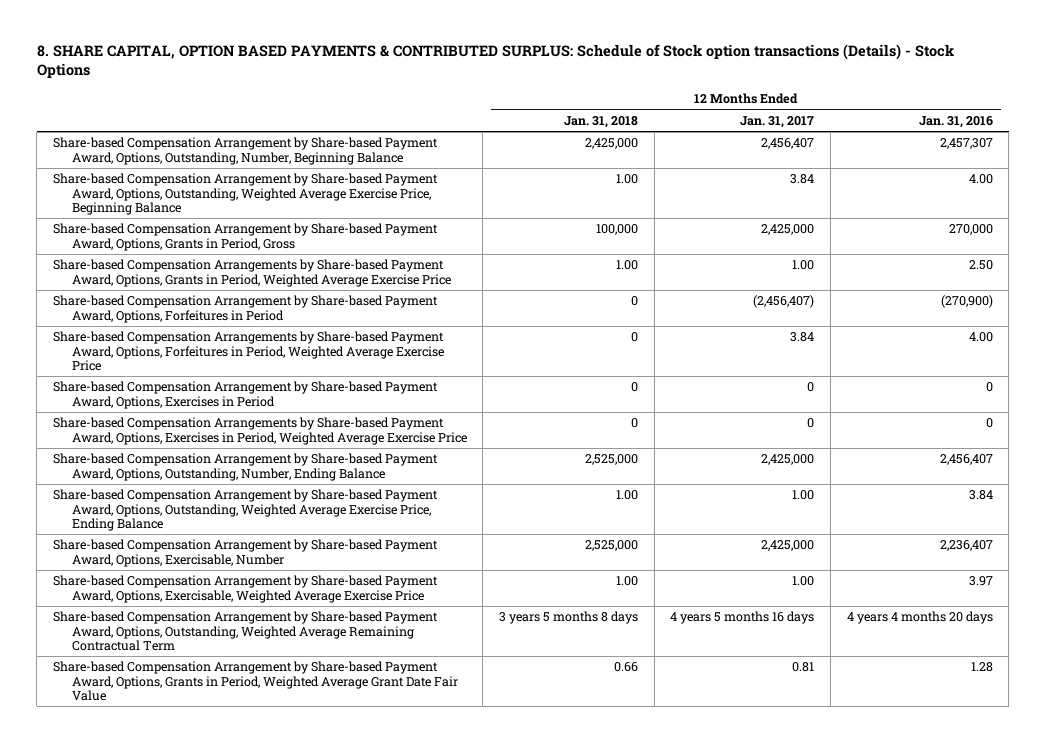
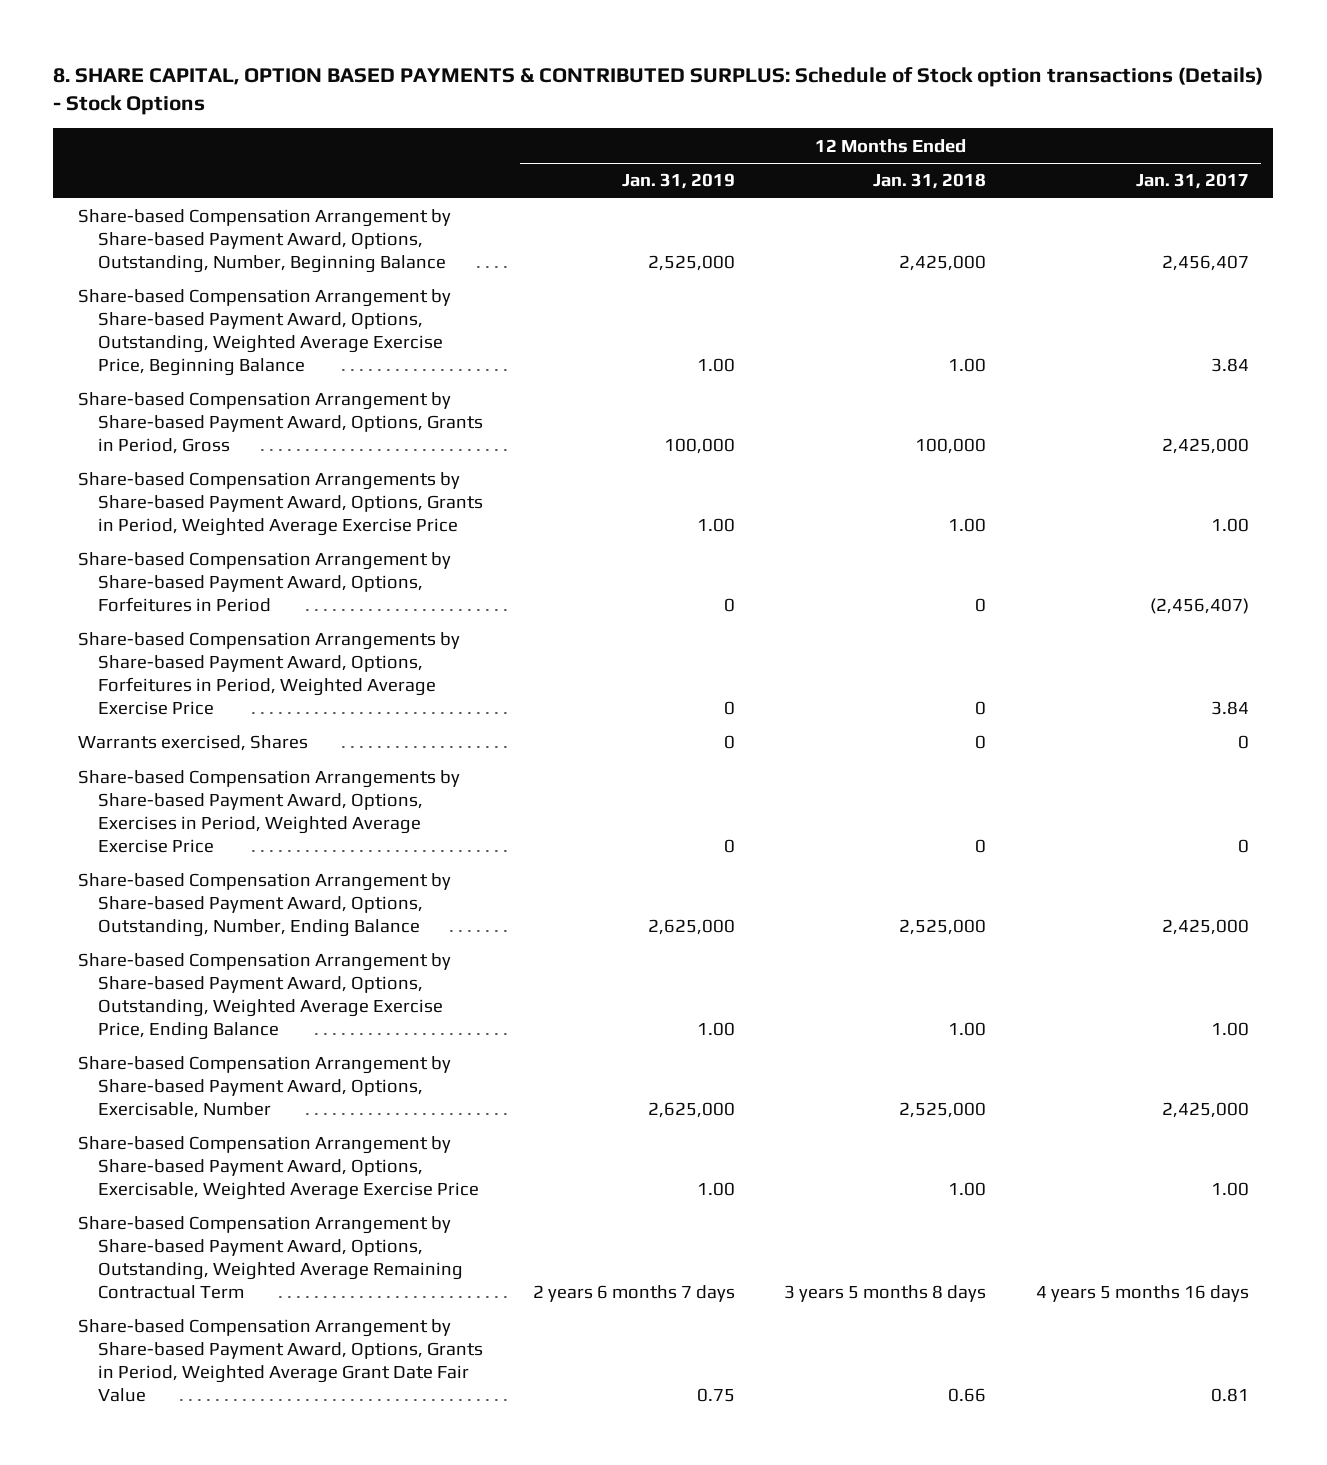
[918,115,993,128] Jan. 31, 2016 -> none
none -> [621,173,735,190] Jan. 31, 2019
[53,381,439,409] Share-based Compensation Arrangement by Share-based Payment Award, Options, Exercises in Period -> [78,735,309,752] Warrants exercised, Shares

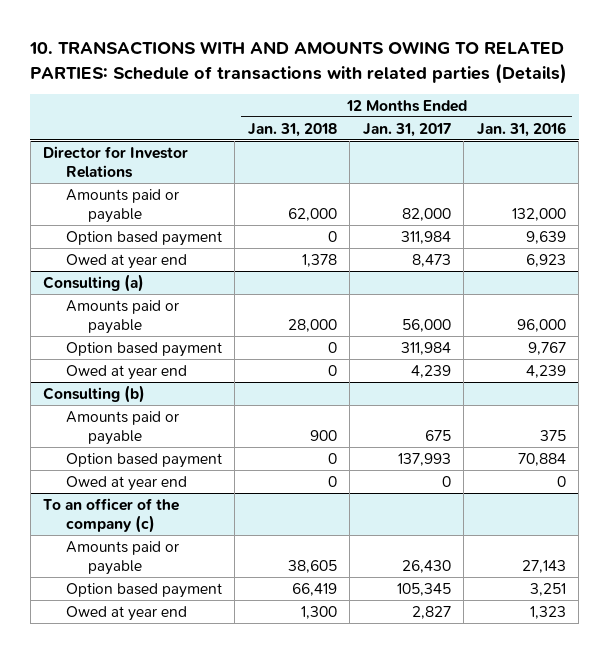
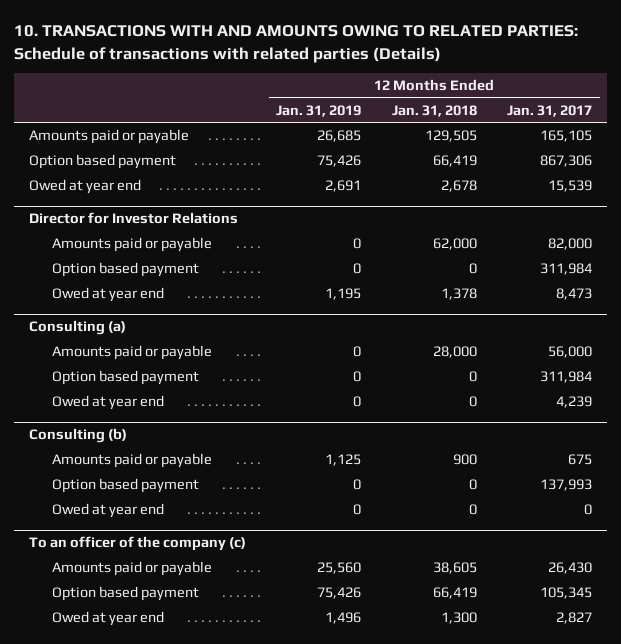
[476,121,566,137] Jan. 31, 2016 -> none
none -> [276,104,362,117] Jan. 31, 2019
none -> [29,128,190,144] Amounts paid or payable
none -> [29,153,177,169] Option based payment
none -> [29,178,142,194] Owed at year end

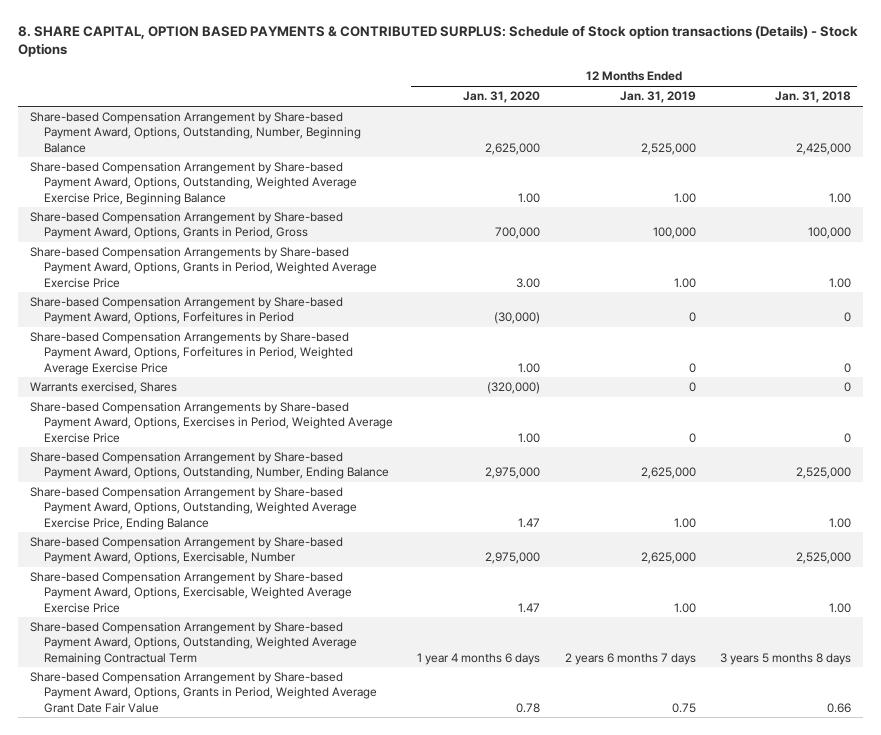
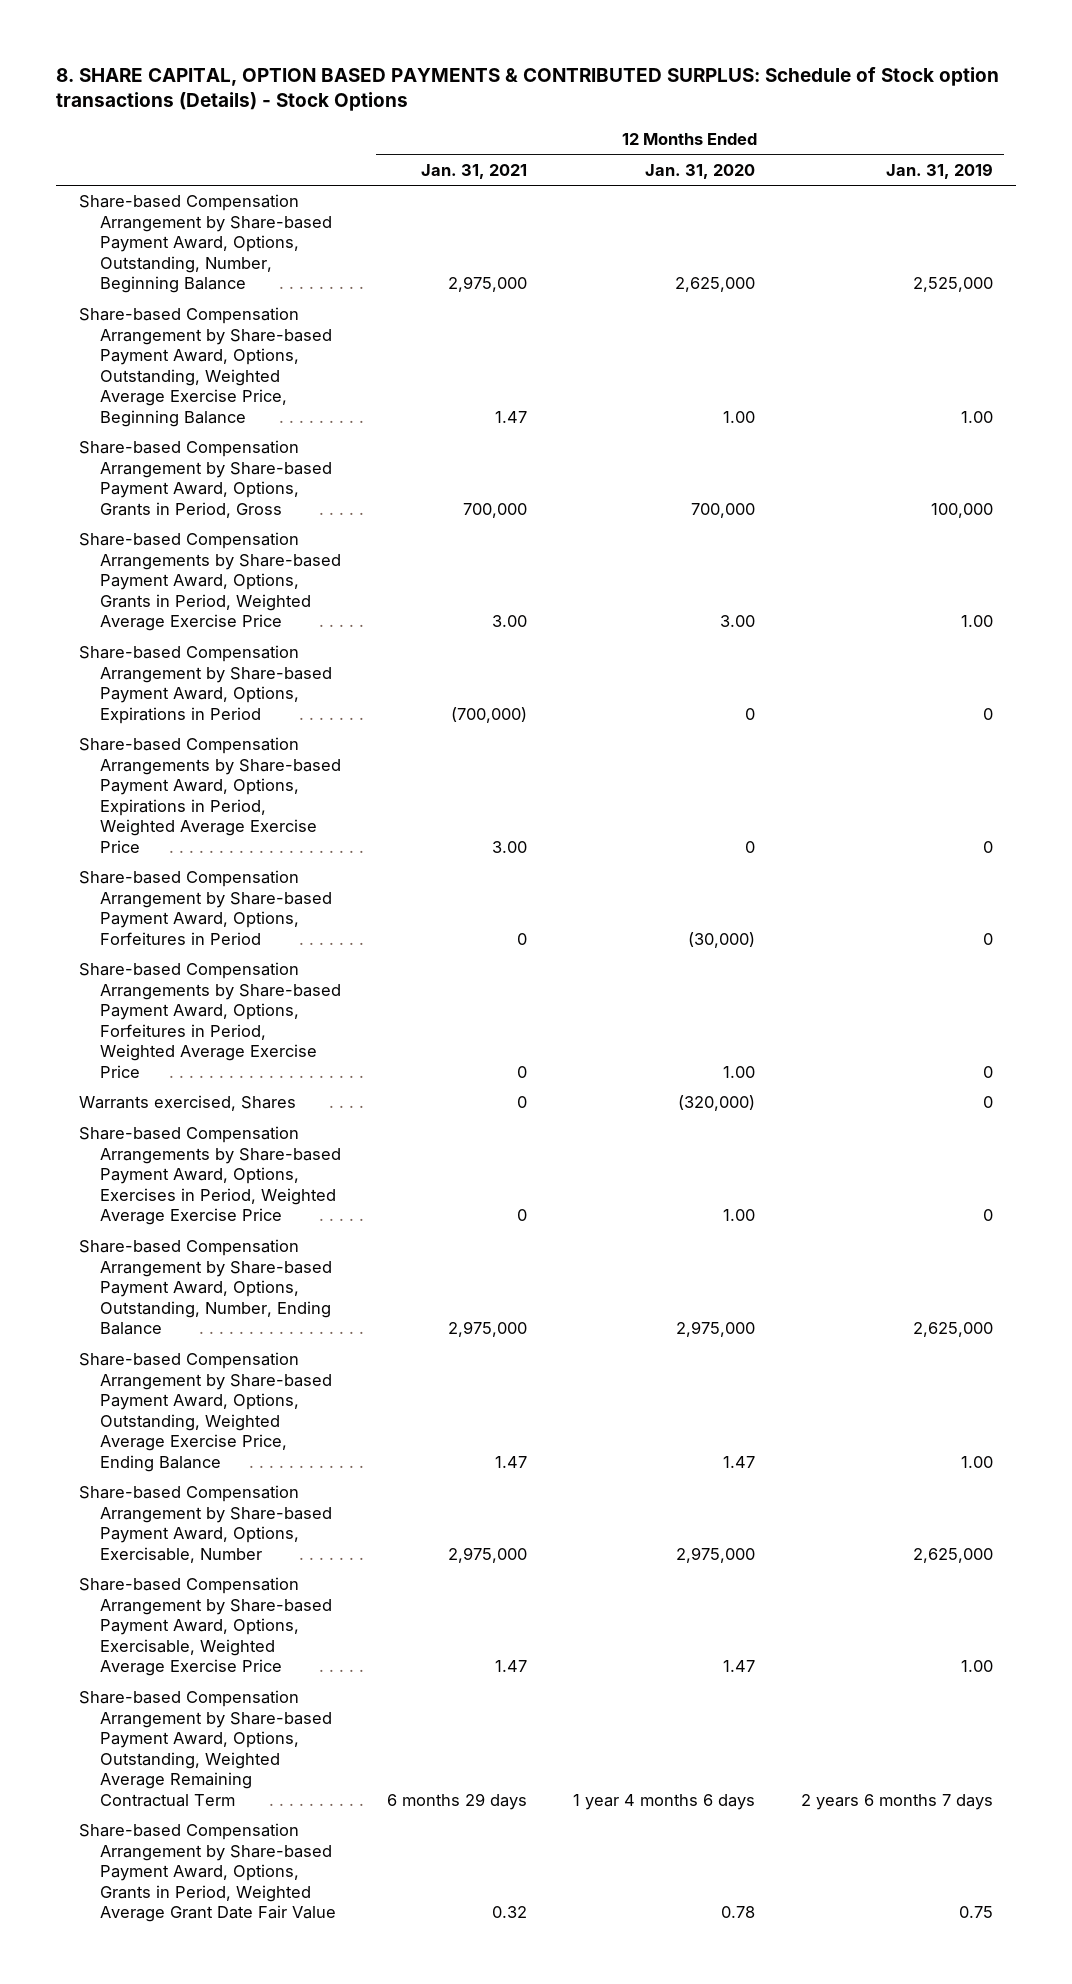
[774,91,851,104] Jan. 31, 2018 -> none
none -> [420,163,527,179] Jan. 31, 2021
none -> [79,645,333,724] Share-based Compensation Arrangement by Share-based Payment Award, Options, Expirations in Period
none -> [79,737,342,853] Share-based Compensation Arrangements by Share-based Payment Award, Options, Expirations in Period, Weighted Average Exercise Price

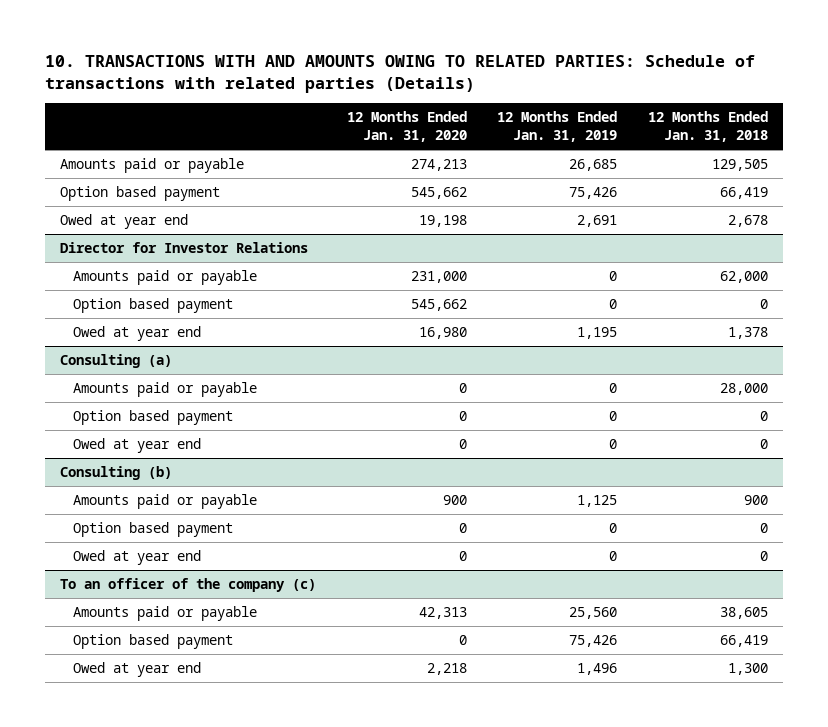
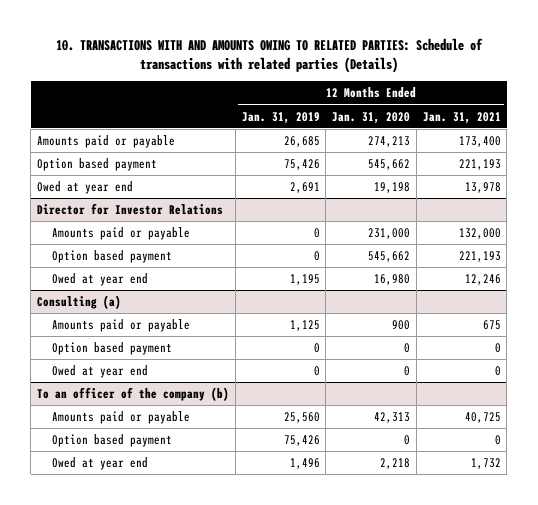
[647,111,768,143] 12 Months Ended Jan. 31, 2018 -> none
none -> [422,111,501,124] Jan. 31, 2021
[73,382,258,398] Amounts paid or payable -> none
[73,410,234,426] Option based payment -> none
[73,438,202,454] Owed at year end -> none
[60,466,173,481] Consulting (b) -> none
[60,578,317,593] To an officer of the company (c) -> [36,386,229,401] To an officer of the company (b)

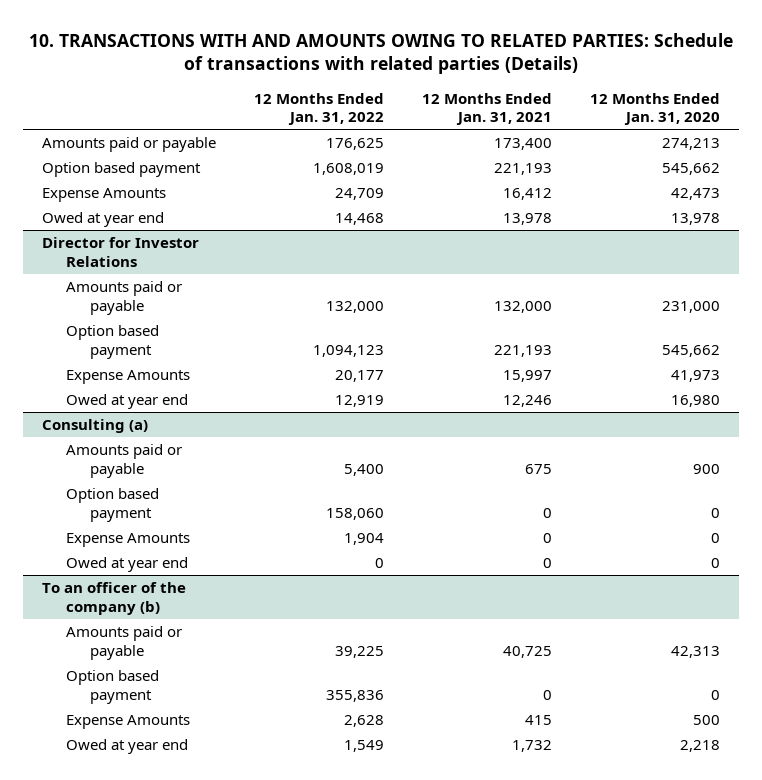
[241,111,320,124] Jan. 31, 2019 -> none
none -> [254,92,385,126] 12 Months Ended Jan. 31, 2022
none -> [42,188,167,203] Expense Amounts
[374,181,411,193] 19,198 -> [671,213,721,226] 13,978
none -> [65,370,190,385] Expense Amounts
none -> [65,533,190,548] Expense Amounts
none -> [65,715,190,730] Expense Amounts

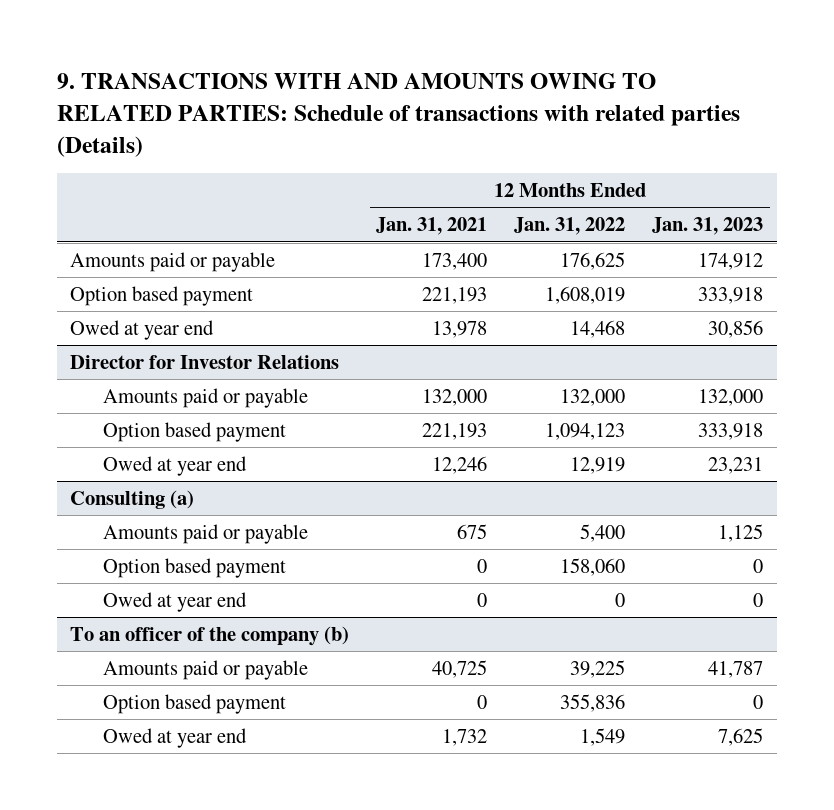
[29,32,734,75] 10. TRANSACTIONS WITH AND AMOUNTS OWING TO RELATED PARTIES: Schedule of transactions with related parties (Details) -> [56,72,740,157] 9. TRANSACTIONS WITH AND AMOUNTS OWING TO RELATED PARTIES: Schedule of transactions with related parties (Details)
[590,92,721,126] 12 Months Ended Jan. 31, 2020 -> none
none -> [652,217,764,236] Jan. 31, 2023
[42,188,167,203] Expense Amounts -> none
[65,370,190,385] Expense Amounts -> none
[65,533,190,548] Expense Amounts -> none
[65,715,190,730] Expense Amounts -> none

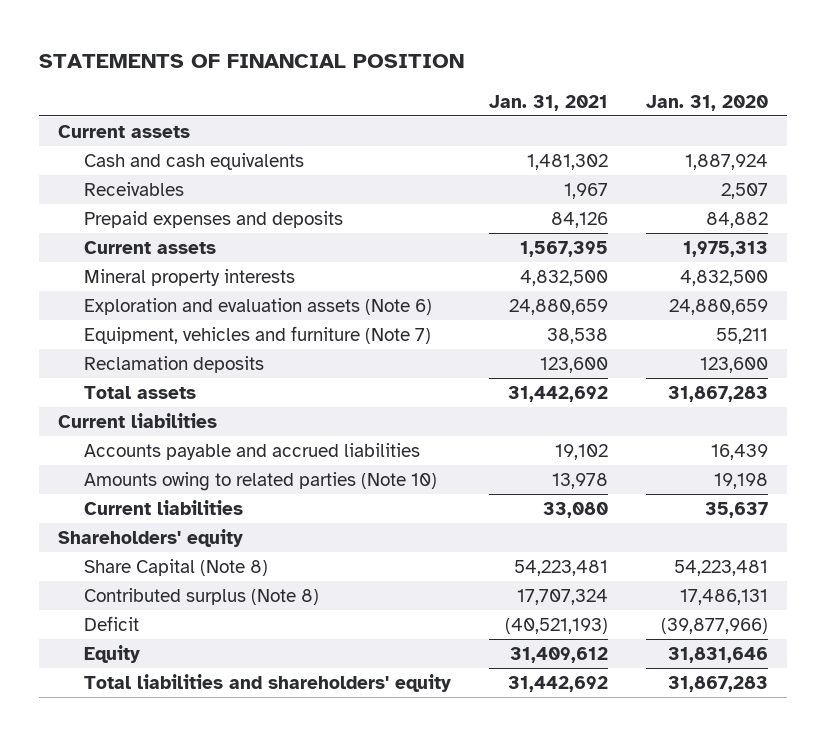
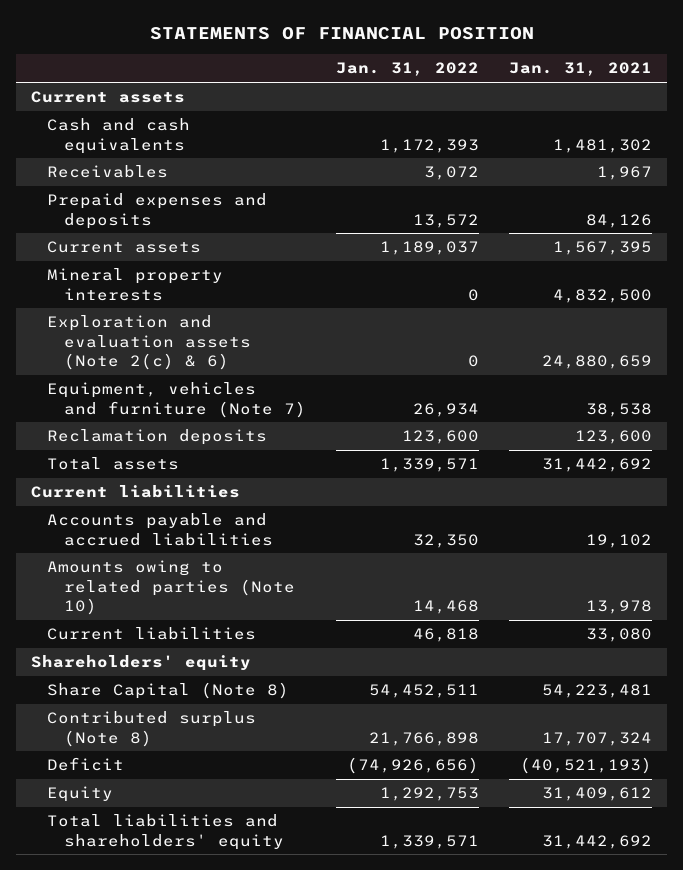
[646,94,769,111] Jan. 31, 2020 -> none
none -> [336,62,480,77] Jan. 31, 2022
[84,297,433,315] Exploration and evaluation assets (Note 6) -> [47,315,251,370] Exploration and evaluation assets (Note 2(c) & 6)

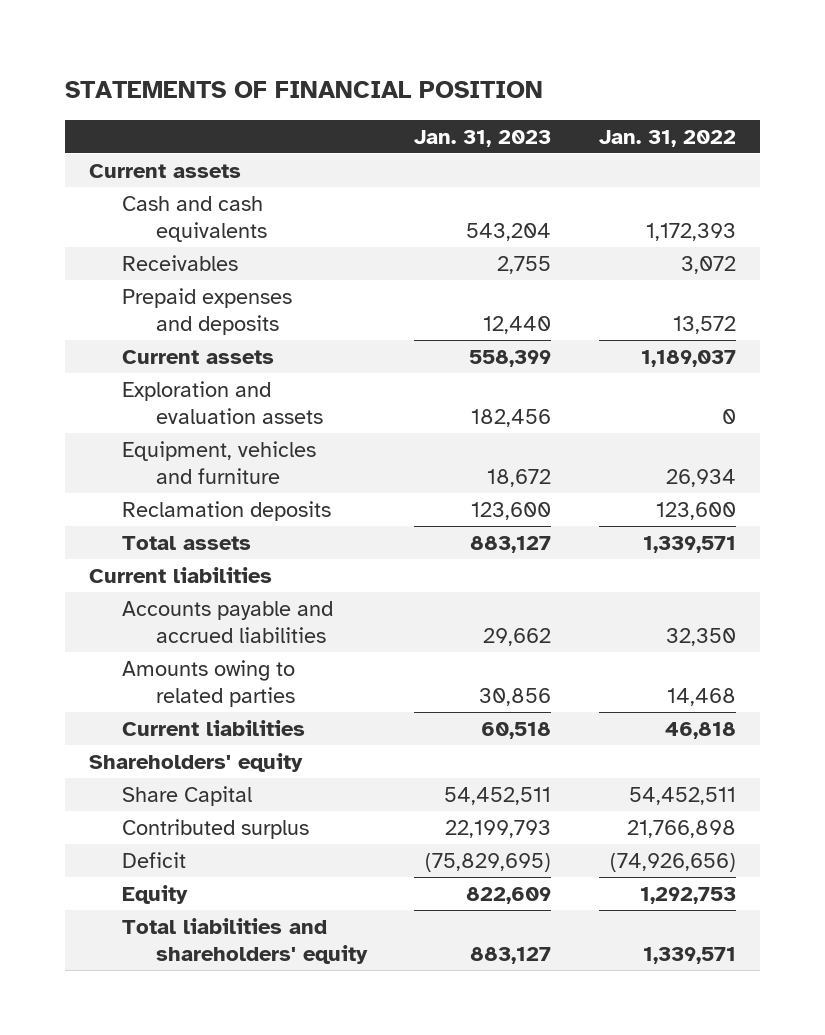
[509,62,653,77] Jan. 31, 2021 -> none
none -> [414,129,552,147] Jan. 31, 2023
[47,268,224,301] Mineral property interests -> none
[47,315,251,370] Exploration and evaluation assets (Note 2(c) & 6) -> [122,380,324,425] Exploration and evaluation assets
[47,382,306,418] Equipment, vehicles and furniture (Note 7) -> [122,440,317,485] Equipment, vehicles and furniture
[47,560,295,615] Amounts owing to related parties (Note 10) -> [122,659,296,708] Amounts owing to related parties
[47,682,290,700] Share Capital (Note 8) -> [122,785,253,806] Share Capital
[47,711,257,747] Contributed surplus (Note 8) -> [122,818,310,839] Contributed surplus

